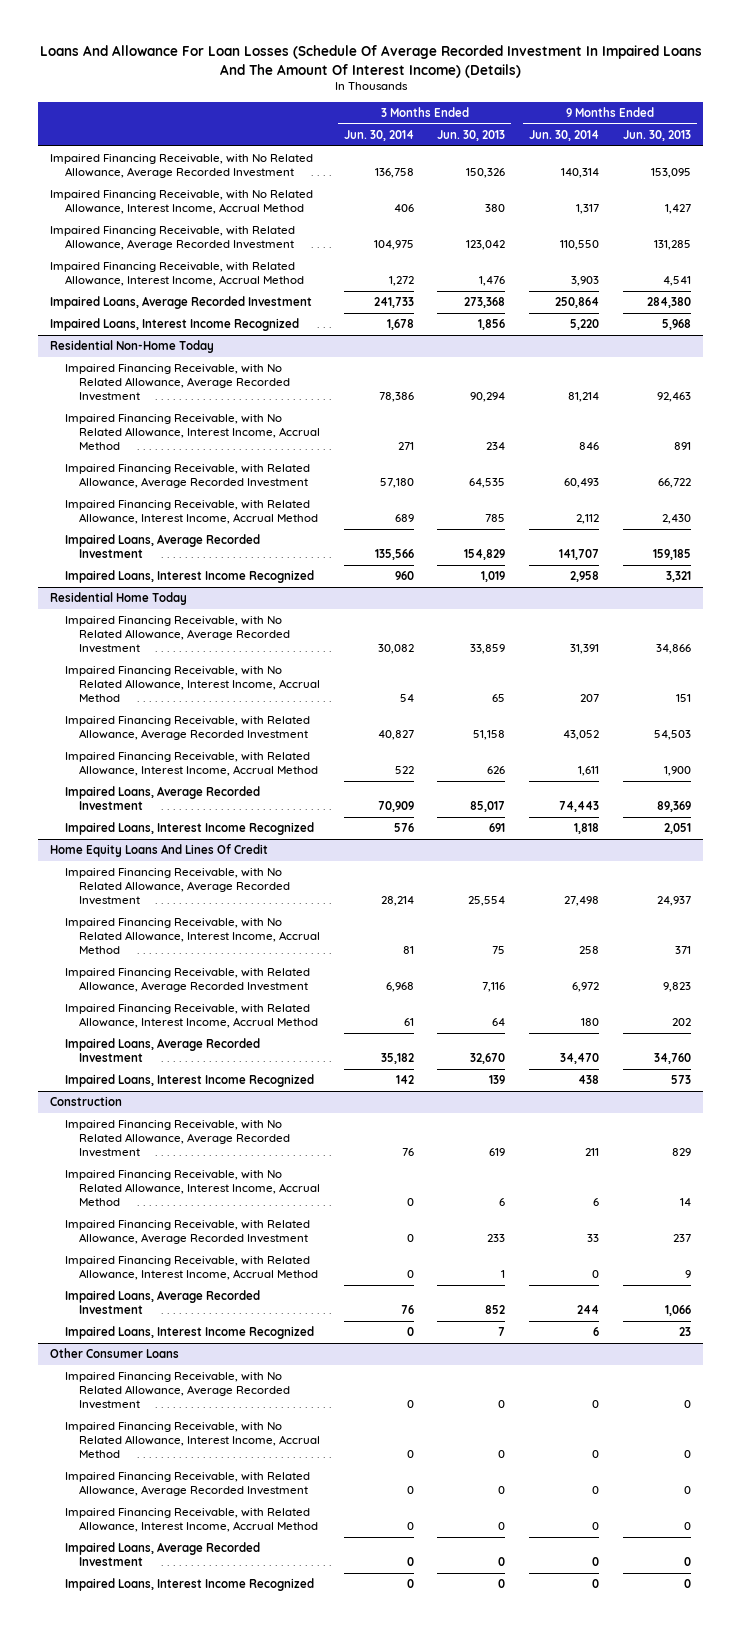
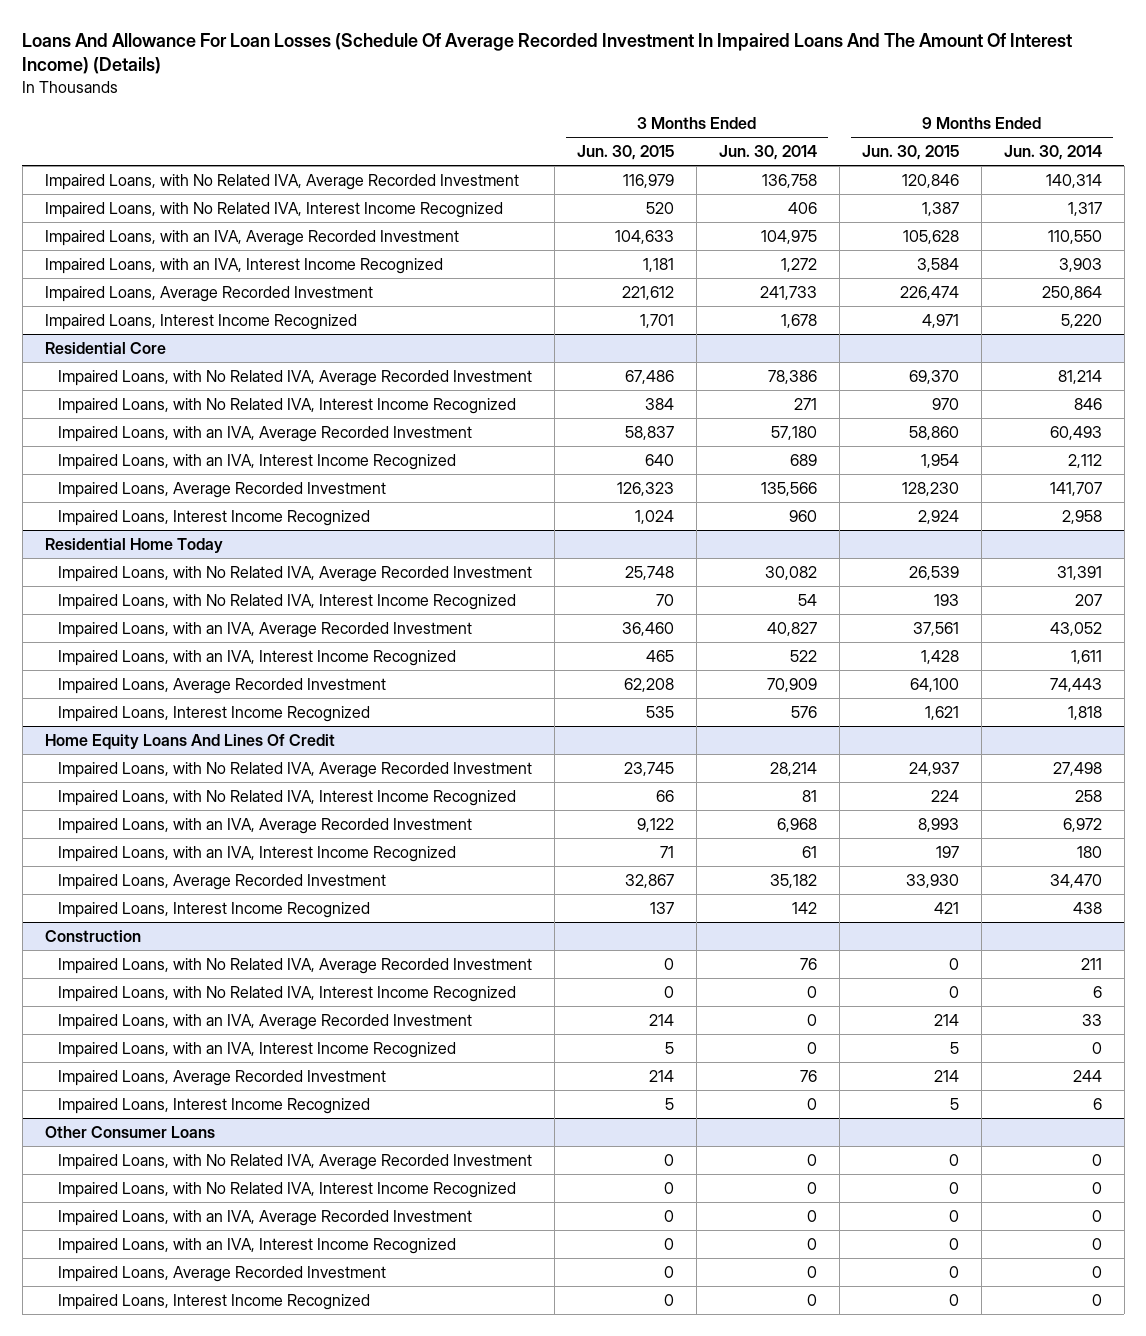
[437,129,506,141] Jun. 30, 2013 -> none
[623,129,692,141] Jun. 30, 2013 -> none
none -> [577,144,675,160] Jun. 30, 2015
none -> [861,144,959,160] Jun. 30, 2015
[50,154,314,178] Impaired Financing Receivable, with No Related Allowance, Average Recorded Investment -> [44,173,519,190] Impaired Loans, with No Related IVA, Average Recorded Investment
[50,190,314,214] Impaired Financing Receivable, with No Related Allowance, Interest Income, Accrual Method -> [44,201,503,218] Impaired Loans, with No Related IVA, Interest Income Recognized
[50,226,296,250] Impaired Financing Receivable, with Related Allowance, Average Recorded Investment -> [44,229,459,246] Impaired Loans, with an IVA, Average Recorded Investment
[50,262,304,286] Impaired Financing Receivable, with Related Allowance, Interest Income, Accrual Method -> [44,257,443,274] Impaired Loans, with an IVA, Interest Income Recognized
[50,340,215,354] Residential Non-Home Today -> none
none -> [44,341,166,354] Residential Core
[64,364,290,401] Impaired Financing Receivable, with No Related Allowance, Average Recorded Investment -> [58,369,533,386] Impaired Loans, with No Related IVA, Average Recorded Investment
[64,414,320,450] Impaired Financing Receivable, with No Related Allowance, Interest Income, Accrual Method -> [58,397,517,414] Impaired Loans, with No Related IVA, Interest Income Recognized
[64,464,310,488] Impaired Financing Receivable, with Related Allowance, Average Recorded Investment -> [58,425,473,442] Impaired Loans, with an IVA, Average Recorded Investment
[64,500,318,524] Impaired Financing Receivable, with Related Allowance, Interest Income, Accrual Method -> [58,453,457,470] Impaired Loans, with an IVA, Interest Income Recognized
[64,616,290,653] Impaired Financing Receivable, with No Related Allowance, Average Recorded Investment -> [58,565,533,582] Impaired Loans, with No Related IVA, Average Recorded Investment
[64,666,320,702] Impaired Financing Receivable, with No Related Allowance, Interest Income, Accrual Method -> [58,593,517,610] Impaired Loans, with No Related IVA, Interest Income Recognized
[64,716,310,740] Impaired Financing Receivable, with Related Allowance, Average Recorded Investment -> [58,621,473,638] Impaired Loans, with an IVA, Average Recorded Investment
[64,752,318,776] Impaired Financing Receivable, with Related Allowance, Interest Income, Accrual Method -> [58,649,457,666] Impaired Loans, with an IVA, Interest Income Recognized
[64,868,290,905] Impaired Financing Receivable, with No Related Allowance, Average Recorded Investment -> [58,761,533,778] Impaired Loans, with No Related IVA, Average Recorded Investment
[64,918,320,954] Impaired Financing Receivable, with No Related Allowance, Interest Income, Accrual Method -> [58,789,517,806] Impaired Loans, with No Related IVA, Interest Income Recognized
[64,968,310,992] Impaired Financing Receivable, with Related Allowance, Average Recorded Investment -> [58,817,473,834] Impaired Loans, with an IVA, Average Recorded Investment
[64,1004,318,1028] Impaired Financing Receivable, with Related Allowance, Interest Income, Accrual Method -> [58,845,457,862] Impaired Loans, with an IVA, Interest Income Recognized
[64,1120,290,1157] Impaired Financing Receivable, with No Related Allowance, Average Recorded Investment -> [58,957,533,974] Impaired Loans, with No Related IVA, Average Recorded Investment
[64,1170,320,1206] Impaired Financing Receivable, with No Related Allowance, Interest Income, Accrual Method -> [58,985,517,1002] Impaired Loans, with No Related IVA, Interest Income Recognized
[64,1220,310,1244] Impaired Financing Receivable, with Related Allowance, Average Recorded Investment -> [58,1013,473,1030] Impaired Loans, with an IVA, Average Recorded Investment
[64,1256,318,1280] Impaired Financing Receivable, with Related Allowance, Interest Income, Accrual Method -> [58,1041,457,1058] Impaired Loans, with an IVA, Interest Income Recognized
[64,1372,290,1409] Impaired Financing Receivable, with No Related Allowance, Average Recorded Investment -> [58,1153,533,1170] Impaired Loans, with No Related IVA, Average Recorded Investment
[64,1422,320,1458] Impaired Financing Receivable, with No Related Allowance, Interest Income, Accrual Method -> [58,1181,517,1198] Impaired Loans, with No Related IVA, Interest Income Recognized
[64,1472,310,1496] Impaired Financing Receivable, with Related Allowance, Average Recorded Investment -> [58,1209,473,1226] Impaired Loans, with an IVA, Average Recorded Investment
[64,1508,318,1532] Impaired Financing Receivable, with Related Allowance, Interest Income, Accrual Method -> [58,1237,457,1254] Impaired Loans, with an IVA, Interest Income Recognized

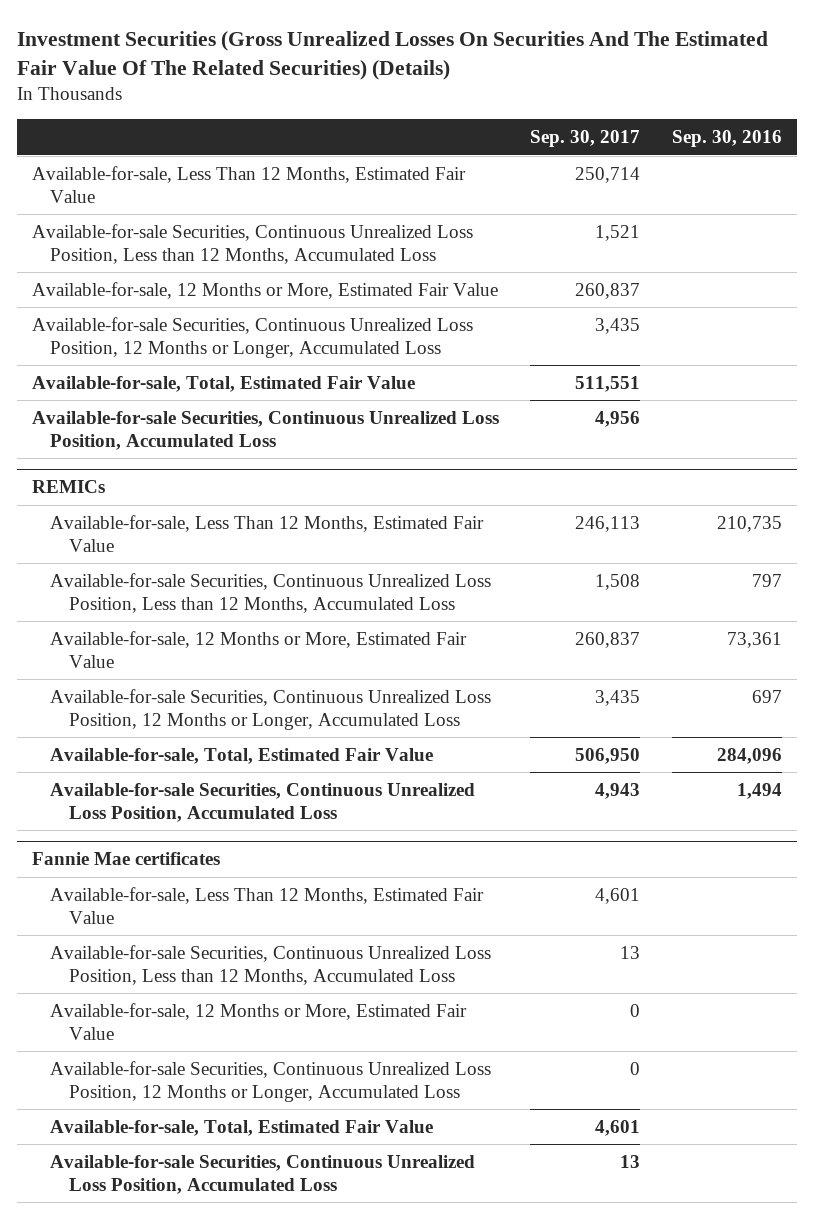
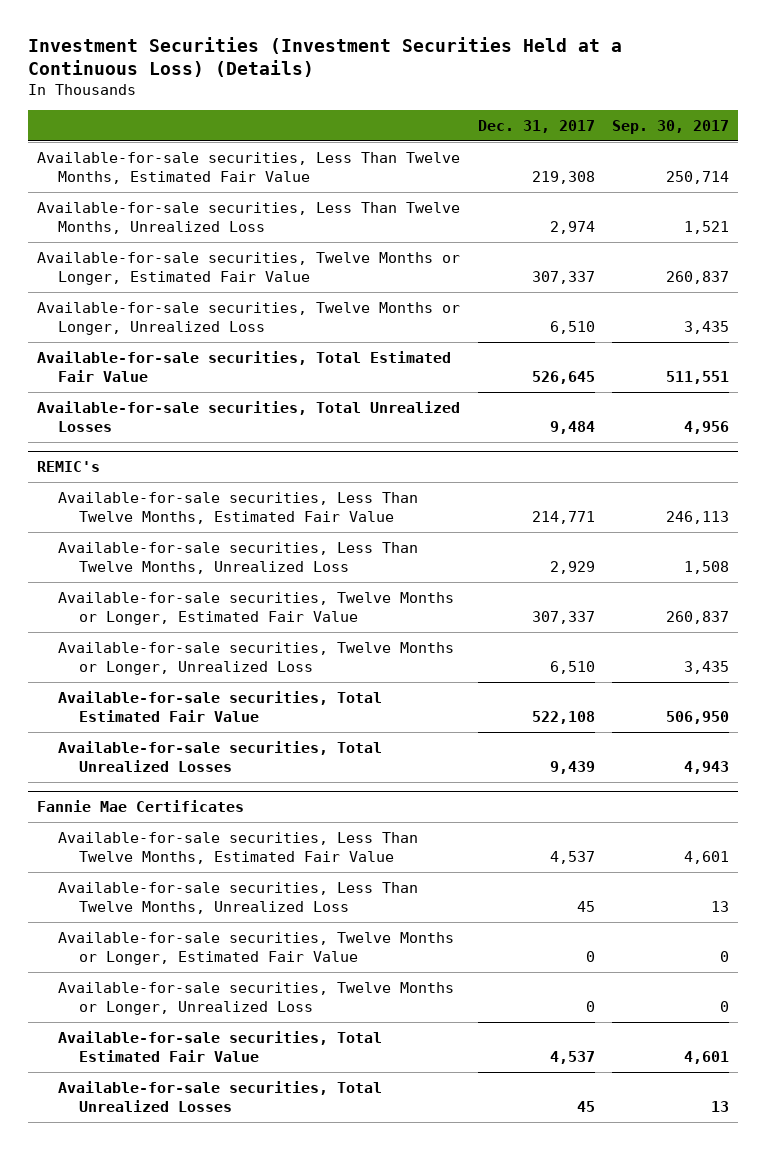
[16,30,768,81] Investment Securities (Gross Unrealized Losses On Securities And The Estimated Fair Value Of The Related Securities) (Details) -> [28,36,623,77] Investment Securities (Investment Securities Held at a Continuous Loss) (Details)
[671,129,782,147] Sep. 30, 2016 -> none
none -> [477,120,595,134] Dec. 31, 2017
[32,165,467,203] Available-for-sale, Less Than 12 Months, Estimated Fair Value -> [37,151,461,185] Available-for-sale securities, Less Than Twelve Months, Estimated Fair Value
[32,223,474,264] Available-for-sale Securities, Continuous Unrealized Loss Position, Less than 12 Months, Accumulated Loss -> [37,201,461,235] Available-for-sale securities, Less Than Twelve Months, Unrealized Loss
[32,281,499,299] Available-for-sale, 12 Months or More, Estimated Fair Value -> [37,251,461,286] Available-for-sale securities, Twelve Months or Longer, Estimated Fair Value
[32,316,474,358] Available-for-sale Securities, Continuous Unrealized Loss Position, 12 Months or Longer, Accumulated Loss -> [37,301,461,336] Available-for-sale securities, Twelve Months or Longer, Unrealized Loss
[32,375,416,392] Available-for-sale, Total, Estimated Fair Value -> [37,350,452,383] Available-for-sale securities, Total Estimated Fair Value
[32,410,500,450] Available-for-sale Securities, Continuous Unrealized Loss Position, Accumulated Loss -> [37,400,461,433] Available-for-sale securities, Total Unrealized Losses
[32,480,106,494] REMICs -> [37,461,101,473] REMIC's
[50,514,485,552] Available-for-sale, Less Than 12 Months, Estimated Fair Value -> [57,491,418,525] Available-for-sale securities, Less Than Twelve Months, Estimated Fair Value
[50,572,492,613] Available-for-sale Securities, Continuous Unrealized Loss Position, Less than 12 Months, Accumulated Loss -> [57,541,418,575] Available-for-sale securities, Less Than Twelve Months, Unrealized Loss
[50,630,468,668] Available-for-sale, 12 Months or More, Estimated Fair Value -> [57,591,454,626] Available-for-sale securities, Twelve Months or Longer, Estimated Fair Value
[50,688,492,730] Available-for-sale Securities, Continuous Unrealized Loss Position, 12 Months or Longer, Accumulated Loss -> [57,641,454,676] Available-for-sale securities, Twelve Months or Longer, Unrealized Loss
[50,747,434,764] Available-for-sale, Total, Estimated Fair Value -> [57,690,382,723] Available-for-sale securities, Total Estimated Fair Value
[50,782,476,822] Available-for-sale Securities, Continuous Unrealized Loss Position, Accumulated Loss -> [57,740,382,773] Available-for-sale securities, Total Unrealized Losses
[32,852,221,866] Fannie Mae certificates -> [37,800,245,813] Fannie Mae Certificates
[50,886,485,924] Available-for-sale, Less Than 12 Months, Estimated Fair Value -> [57,831,418,865] Available-for-sale securities, Less Than Twelve Months, Estimated Fair Value
[50,944,492,985] Available-for-sale Securities, Continuous Unrealized Loss Position, Less than 12 Months, Accumulated Loss -> [57,881,418,915] Available-for-sale securities, Less Than Twelve Months, Unrealized Loss
[50,1002,468,1040] Available-for-sale, 12 Months or More, Estimated Fair Value -> [57,931,454,966] Available-for-sale securities, Twelve Months or Longer, Estimated Fair Value
[50,1060,492,1102] Available-for-sale Securities, Continuous Unrealized Loss Position, 12 Months or Longer, Accumulated Loss -> [57,981,454,1016] Available-for-sale securities, Twelve Months or Longer, Unrealized Loss
[50,1119,434,1136] Available-for-sale, Total, Estimated Fair Value -> [57,1030,382,1063] Available-for-sale securities, Total Estimated Fair Value
[50,1154,476,1194] Available-for-sale Securities, Continuous Unrealized Loss Position, Accumulated Loss -> [57,1080,382,1113] Available-for-sale securities, Total Unrealized Losses

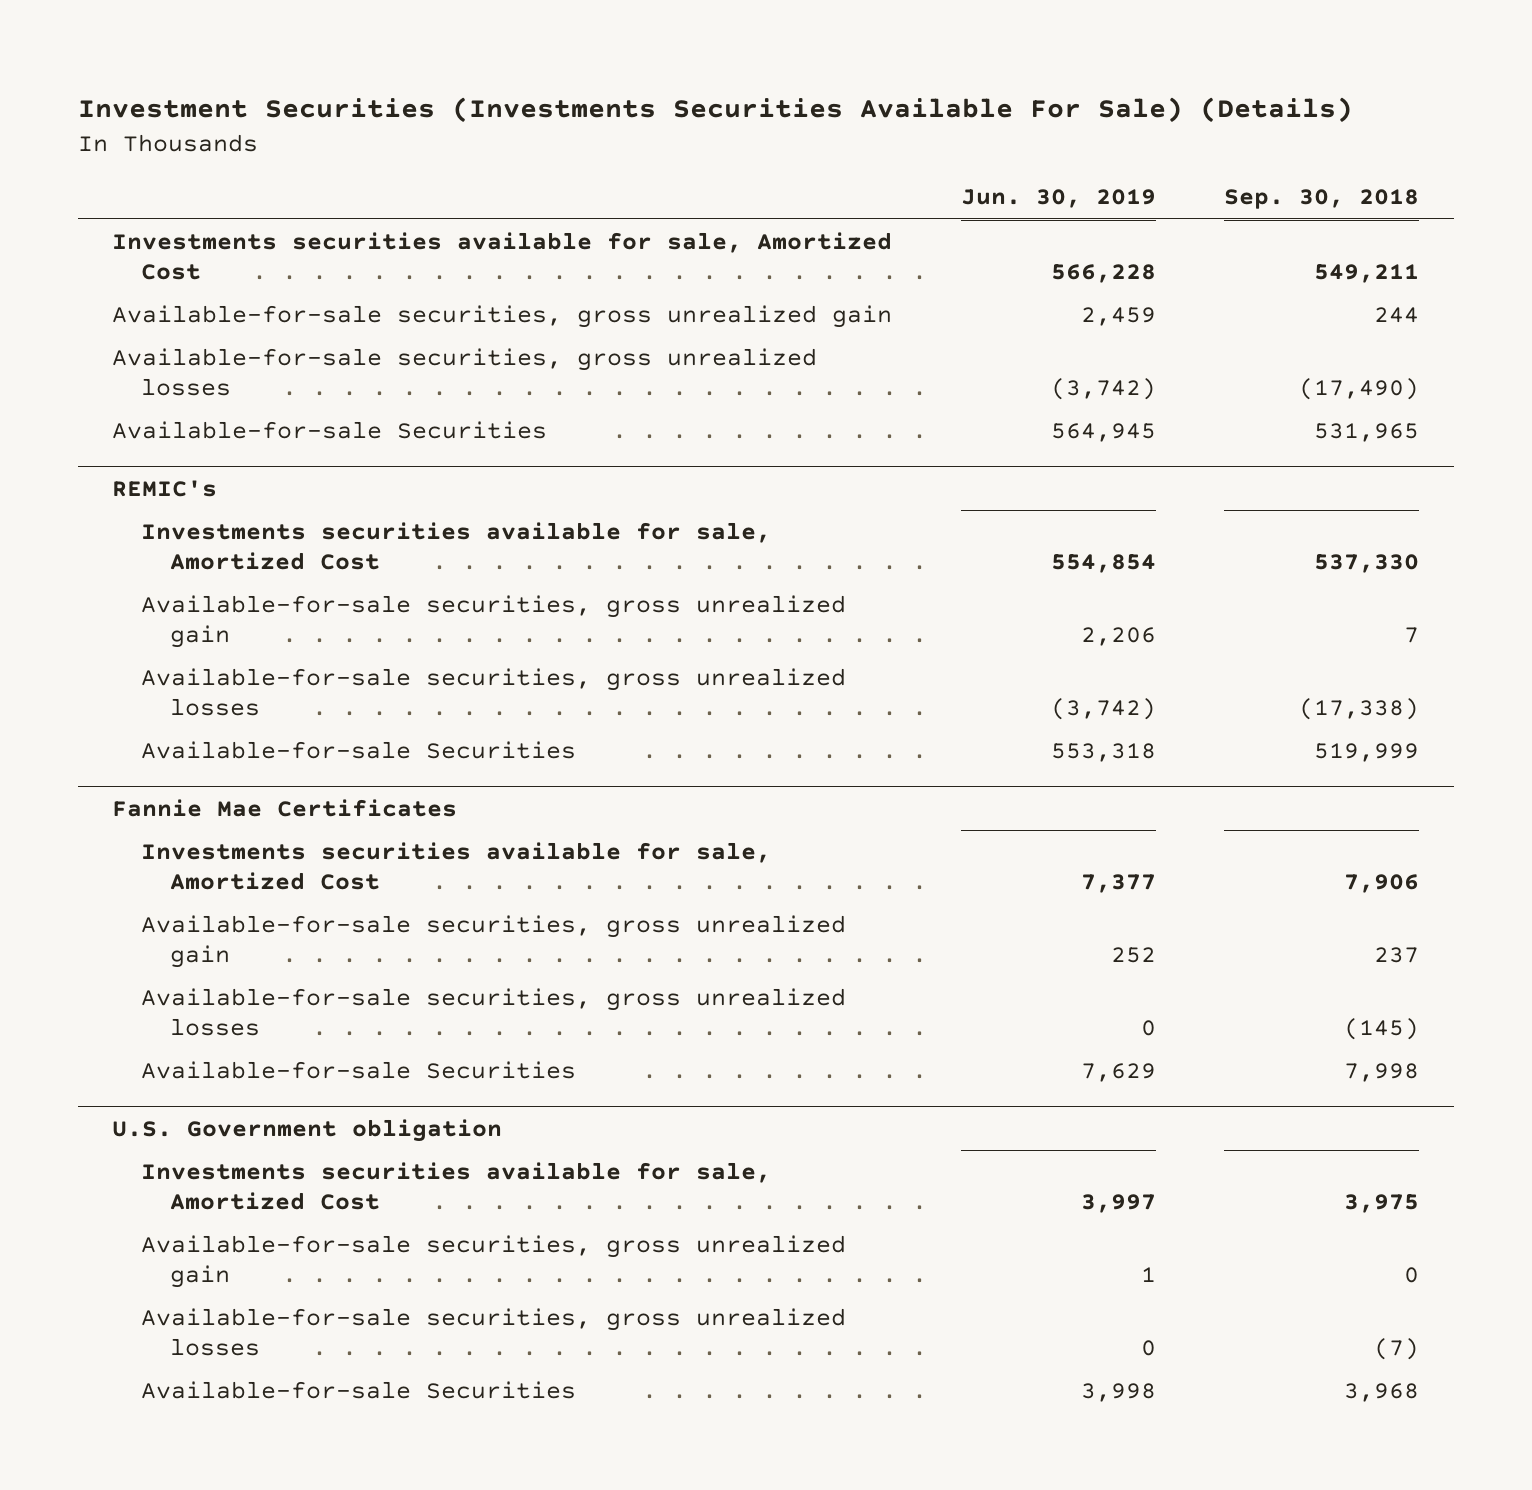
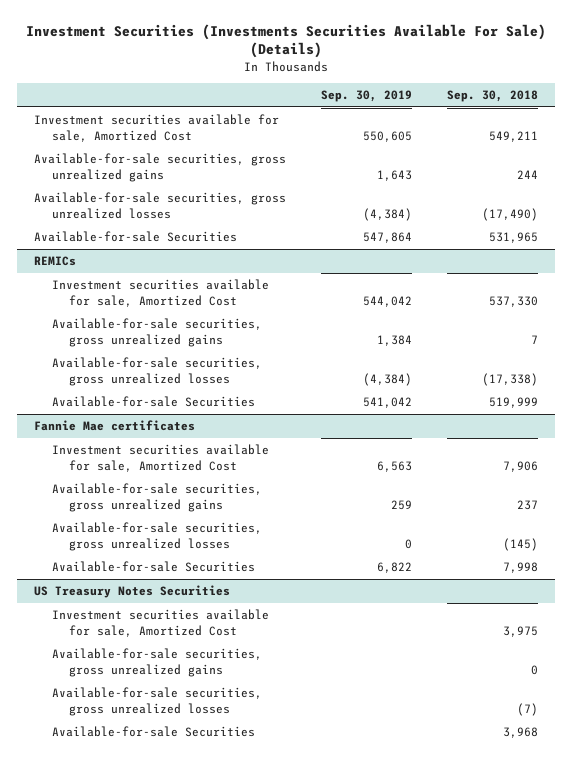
[960,189,1156,209] Jun. 30, 2019 -> none
none -> [320,90,412,103] Sep. 30, 2019
[112,231,893,280] Investments securities available for sale, Amortized Cost -> [34,114,280,142] Investment securities available for sale, Amortized Cost
[112,304,893,328] Available-for-sale securities, gross unrealized gain -> [34,153,287,182] Available-for-sale securities, gross unrealized gains
[112,479,218,497] REMIC's -> [34,256,77,267] REMICs
[141,521,772,570] Investments securities available for sale, Amortized Cost -> [51,279,269,307] Investment securities available for sale, Amortized Cost
[141,594,847,648] Available-for-sale securities, gross unrealized gain -> [51,318,262,347] Available-for-sale securities, gross unrealized gains
[112,798,458,817] Fannie Mae Certificates -> [34,420,196,432] Fannie Mae certificates
[141,841,772,890] Investments securities available for sale, Amortized Cost -> [51,444,269,472] Investment securities available for sale, Amortized Cost
[141,914,847,968] Available-for-sale securities, gross unrealized gain -> [51,483,262,512] Available-for-sale securities, gross unrealized gains
[112,1118,503,1142] U.S. Government obligation -> [34,585,231,599] US Treasury Notes Securities
[141,1161,772,1210] Investments securities available for sale, Amortized Cost -> [51,609,269,637] Investment securities available for sale, Amortized Cost
[141,1234,847,1288] Available-for-sale securities, gross unrealized gain -> [51,648,262,677] Available-for-sale securities, gross unrealized gains

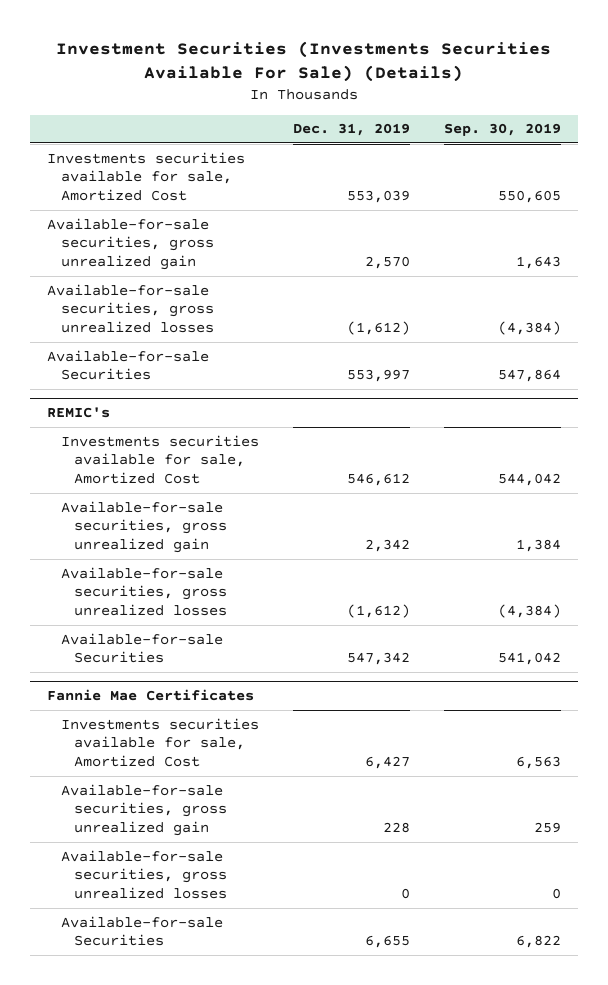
[446,90,538,103] Sep. 30, 2018 -> none
none -> [292,123,410,137] Dec. 31, 2019
[34,114,280,142] Investment securities available for sale, Amortized Cost -> [47,151,246,202] Investments securities available for sale, Amortized Cost
[34,153,287,182] Available-for-sale securities, gross unrealized gains -> [47,217,214,271] Available-for-sale securities, gross unrealized gain
[34,256,77,267] REMICs -> [47,407,111,419] REMIC's
[51,279,269,307] Investment securities available for sale, Amortized Cost -> [60,434,259,485] Investments securities available for sale, Amortized Cost
[51,318,262,347] Available-for-sale securities, gross unrealized gains -> [60,500,228,554] Available-for-sale securities, gross unrealized gain
[34,420,196,432] Fannie Mae certificates -> [47,689,255,702] Fannie Mae Certificates
[51,444,269,472] Investment securities available for sale, Amortized Cost -> [60,717,259,768] Investments securities available for sale, Amortized Cost
[51,483,262,512] Available-for-sale securities, gross unrealized gains -> [60,783,228,837] Available-for-sale securities, gross unrealized gain
[34,585,231,599] US Treasury Notes Securities -> none
[51,609,269,637] Investment securities available for sale, Amortized Cost -> none
[51,648,262,677] Available-for-sale securities, gross unrealized gains -> none
[51,687,262,716] Available-for-sale securities, gross unrealized losses -> none
[51,726,255,738] Available-for-sale Securities -> none

